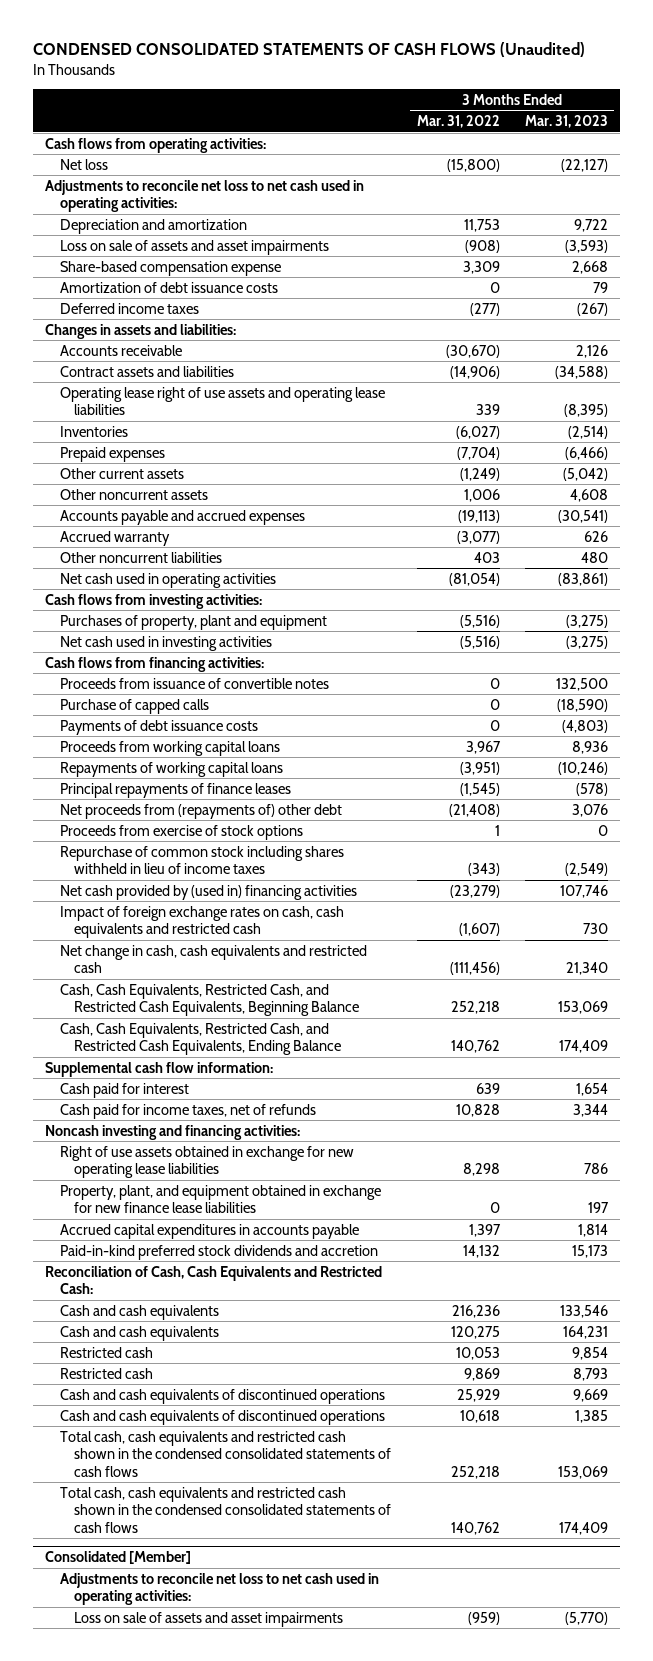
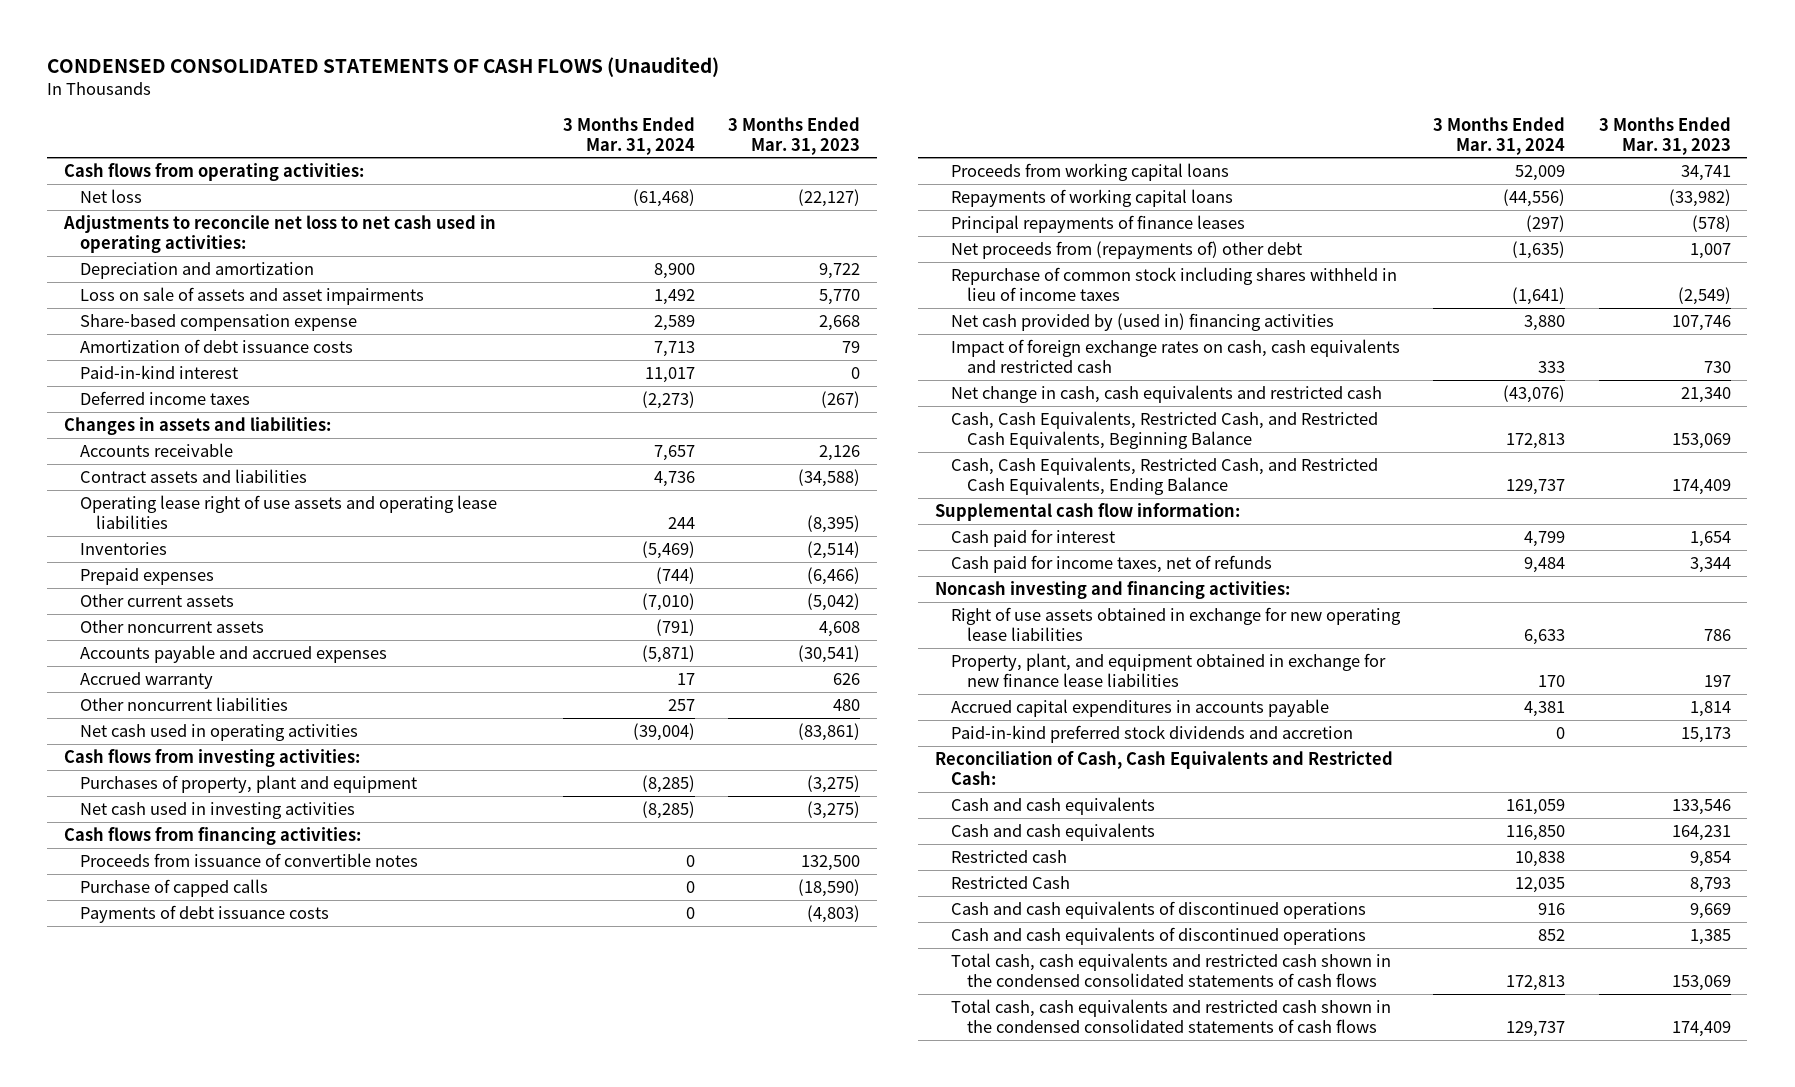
[416,115,500,129] Mar. 31, 2022 -> none
none -> [562,116,695,155] 3 Months Ended Mar. 31, 2024
[564,239,608,253] (3,593) -> [819,288,861,305] 5,770
none -> [80,364,239,379] Paid-in-kind interest
[571,740,608,754] 8,936 -> [1680,164,1731,181] 34,741
[557,761,608,775] (10,246) -> [1668,188,1731,207] (33,982)
[59,824,303,840] Proceeds from exercise of stock options -> none
[571,803,608,817] 3,076 -> [1689,242,1731,259] 1,007
[59,1367,153,1379] Restricted cash -> [950,875,1070,889] Restricted Cash
[45,1551,192,1565] Consolidated [Member] -> none
[59,1572,379,1606] Adjustments to reconcile net loss to net cash used in operating activities: -> none
[74,1611,344,1627] Loss on sale of assets and asset impairments -> none

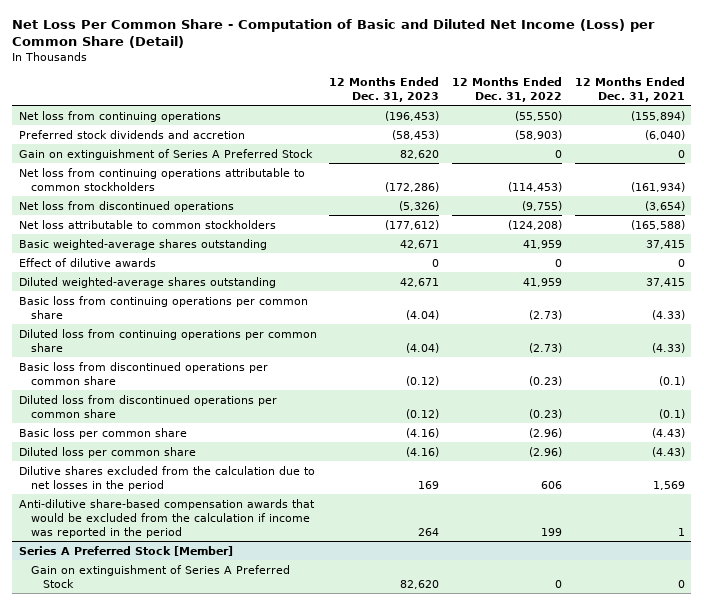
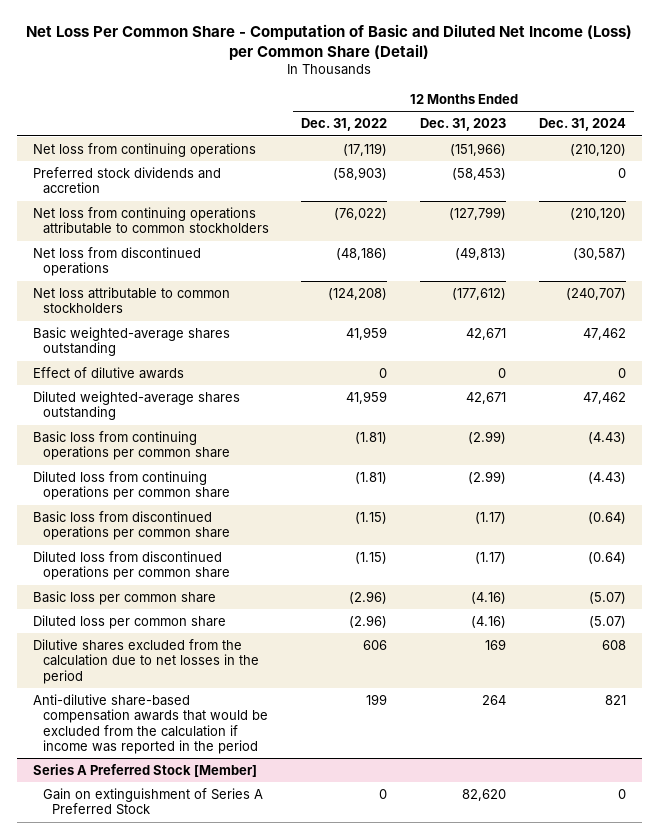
[574,76,685,102] 12 Months Ended Dec. 31, 2021 -> none
none -> [538,118,626,132] Dec. 31, 2024
[385,110,440,121] (196,453) -> [450,142,507,156] (151,966)
[515,110,563,121] (55,550) -> [343,142,388,156] (17,119)
[18,148,313,160] Gain on extinguishment of Series A Preferred Stock -> none
[385,181,440,192] (172,286) -> [449,206,507,220] (127,799)
[508,181,563,192] (114,453) -> [334,207,388,220] (76,022)
[399,200,440,211] (5,326) -> [455,246,507,260] (49,813)
[522,200,563,211] (9,755) -> [336,247,388,260] (48,186)
[406,309,440,320] (4.04) -> [468,430,507,444] (2.99)
[529,309,563,320] (2.73) -> [355,431,388,444] (1.81)
[406,342,440,353] (4.04) -> [468,470,507,484] (2.99)
[529,342,563,353] (2.73) -> [355,471,388,484] (1.81)
[406,375,440,386] (0.12) -> [475,511,507,524] (1.17)
[529,375,563,386] (0.23) -> [355,511,388,524] (1.15)
[406,408,440,419] (0.12) -> [475,551,507,564] (1.17)
[529,408,563,419] (0.23) -> [355,551,388,564] (1.15)

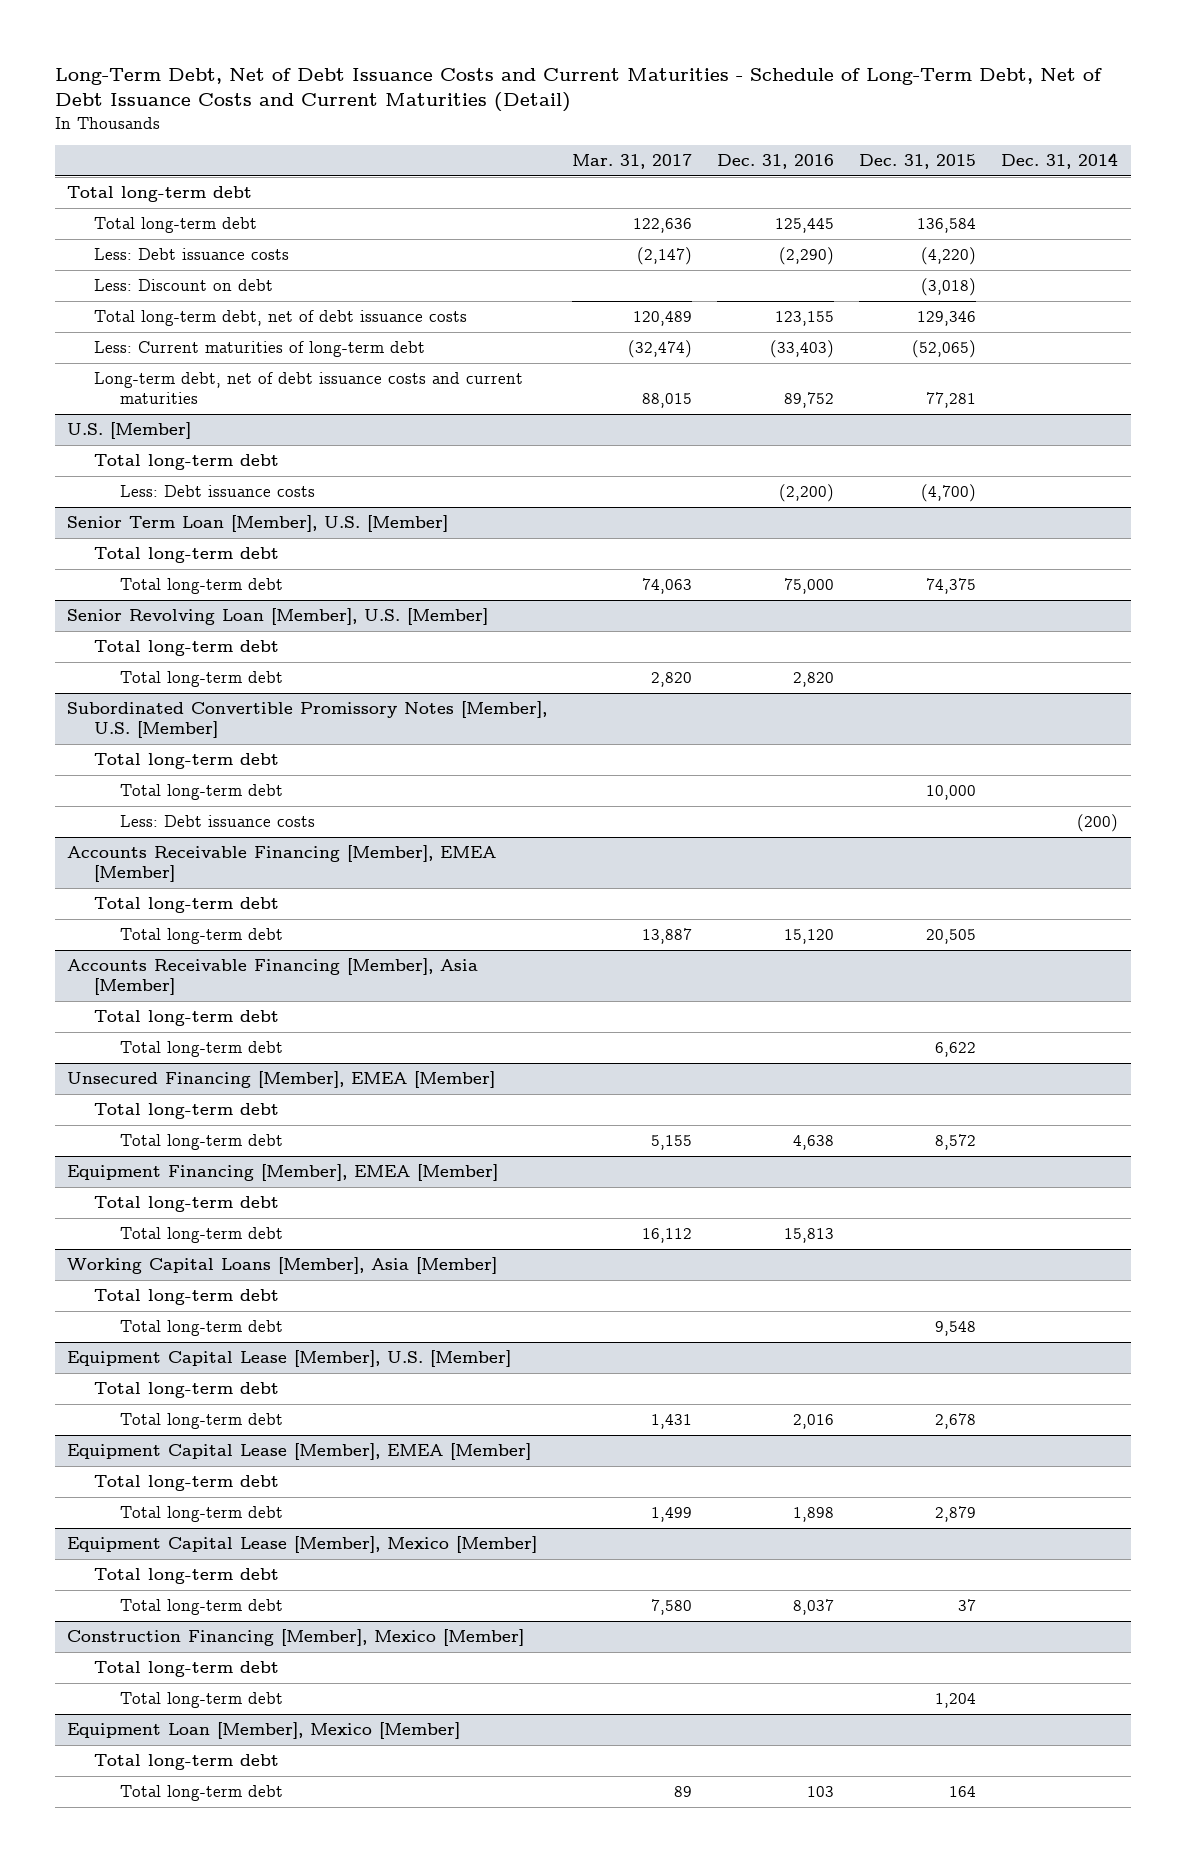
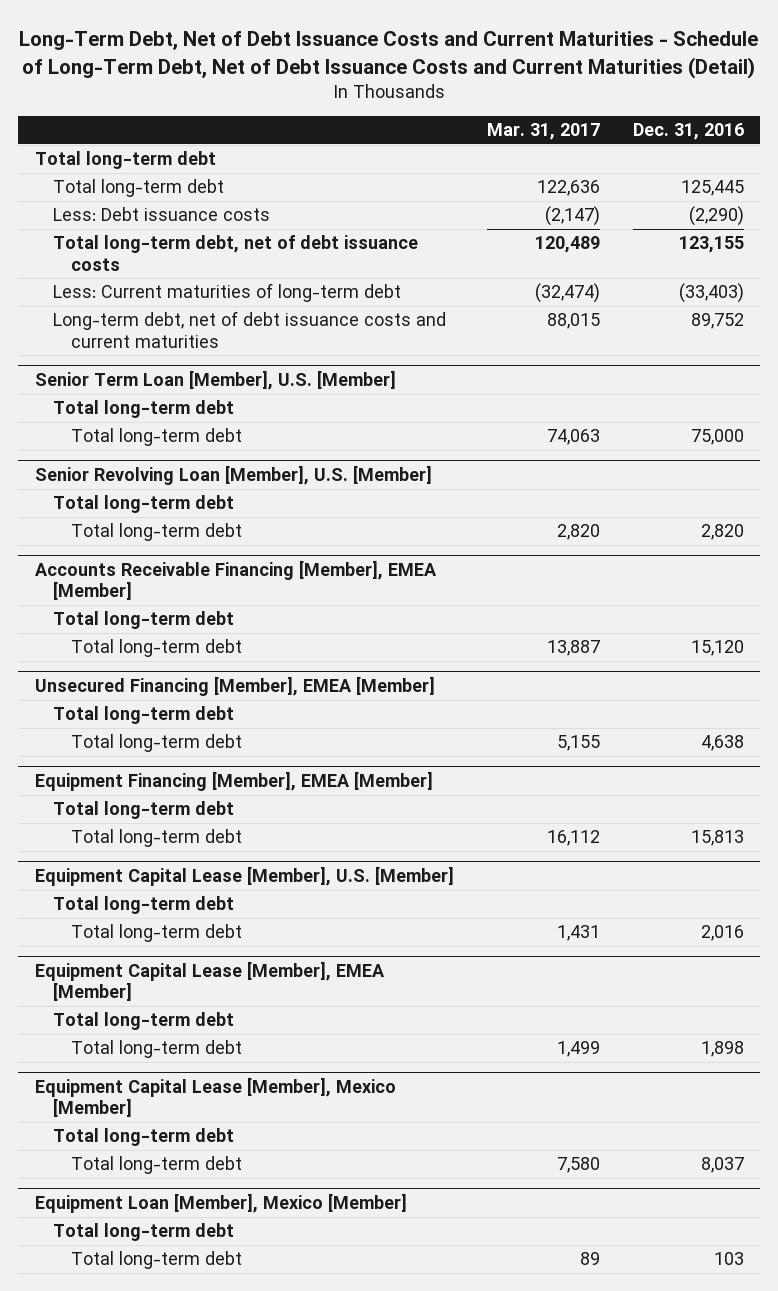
[859,154,977,170] Dec. 31, 2015 -> none
[1001,153,1119,170] Dec. 31, 2014 -> none
[93,279,273,292] Less: Discount on debt -> none
[67,422,192,440] U.S. [Member] -> none
[93,454,279,471] Total long-term debt -> none
[120,485,316,498] Less: Debt issuance costs -> none
[67,701,548,739] Subordinated Convertible Promissory Notes [Member], U.S. [Member] -> none
[93,753,279,770] Total long-term debt -> none
[120,784,284,801] Total long-term debt -> none
[120,815,316,828] Less: Debt issuance costs -> none
[67,958,479,996] Accounts Receivable Financing [Member], Asia [Member] -> none
[93,1010,279,1027] Total long-term debt -> none
[120,1041,284,1058] Total long-term debt -> none
[67,1257,498,1275] Working Capital Loans [Member], Asia [Member] -> none
[93,1289,279,1306] Total long-term debt -> none
[120,1320,284,1337] Total long-term debt -> none
[67,1629,525,1647] Construction Financing [Member], Mexico [Member] -> none
[93,1661,279,1678] Total long-term debt -> none
[120,1692,284,1709] Total long-term debt -> none

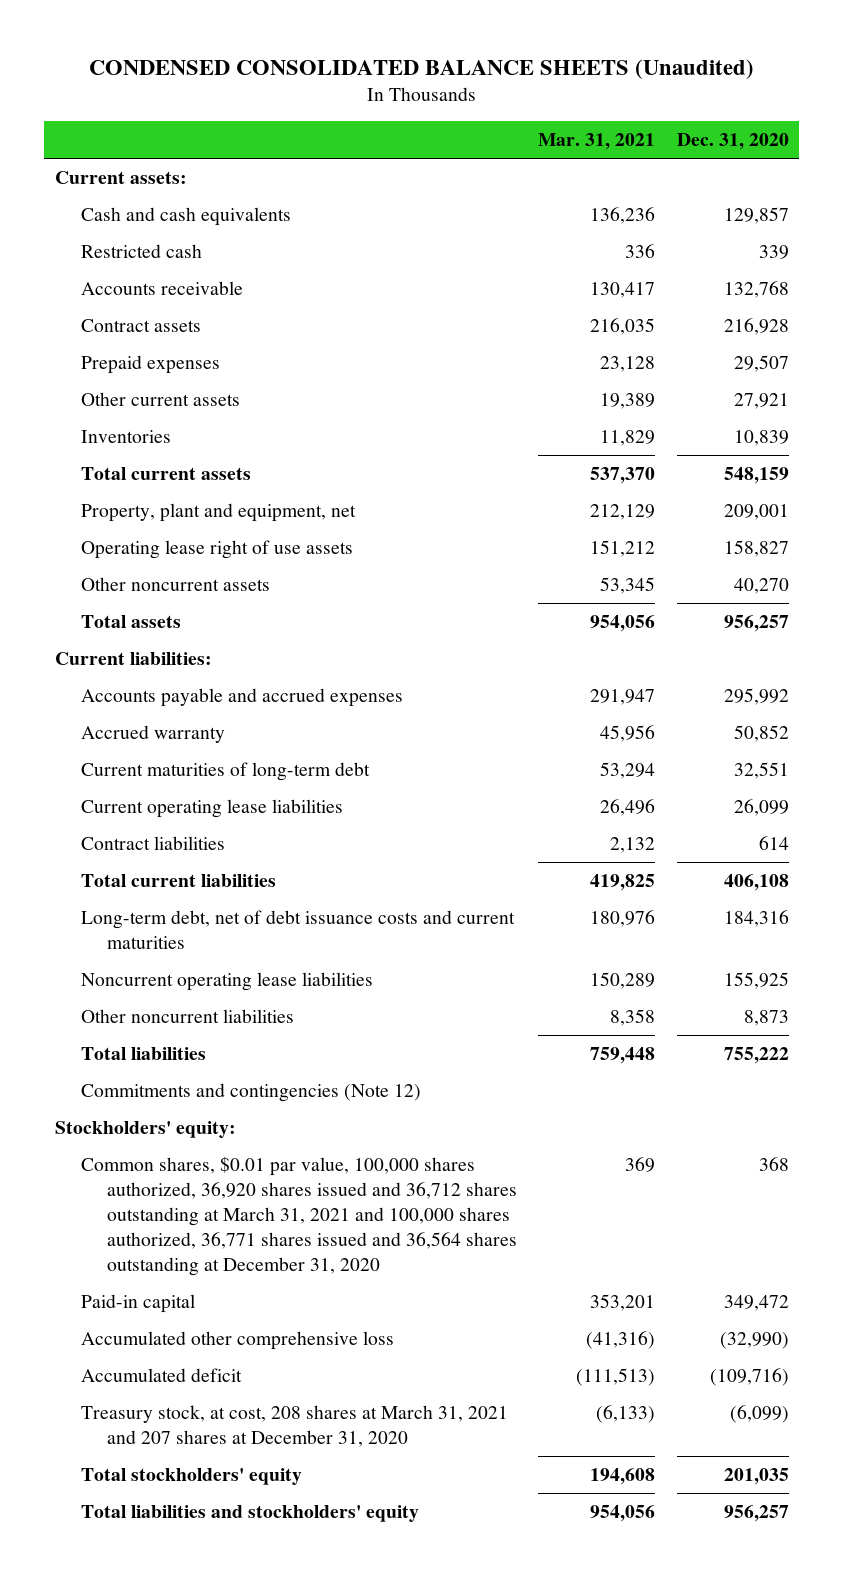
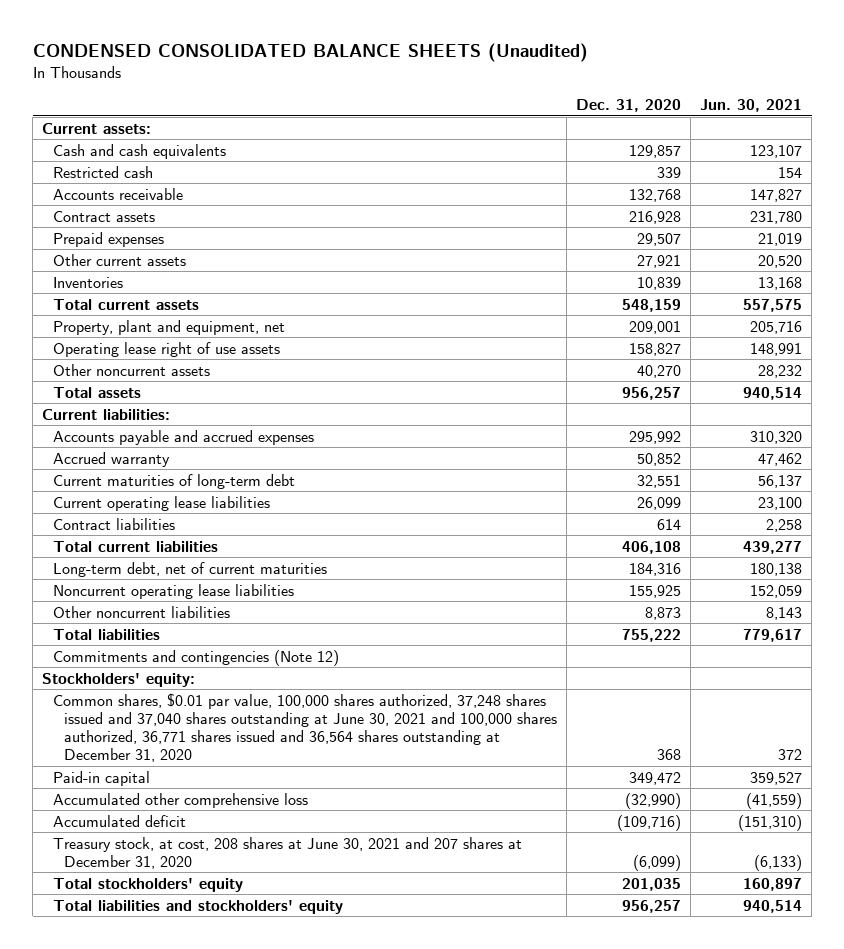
[538,132,656,150] Mar. 31, 2021 -> none
none -> [700,99,803,113] Jun. 30, 2021
[80,910,515,950] Long-term debt, net of debt issuance costs and current maturities -> [53,561,328,577] Long-term debt, net of current maturities
[80,1156,517,1277] Common shares, $0.01 par value, 100,000 shares authorized, 36,920 shares issued and 36,712 shares outstanding at March 31, 2021 and 100,000 shares authorized, 36,771 shares issued and 36,564 shares outstanding at December 31, 2020 -> [53,692,558,763] Common shares, $0.01 par value, 100,000 shares authorized, 37,248 shares issued and 37,040 shares outstanding at June 30, 2021 and 100,000 shares authorized, 36,771 shares issued and 36,564 shares outstanding at December 31, 2020
[80,1405,508,1448] Treasury stock, at cost, 208 shares at March 31, 2021 and 207 shares at December 31, 2020 -> [53,836,523,869] Treasury stock, at cost, 208 shares at June 30, 2021 and 207 shares at December 31, 2020

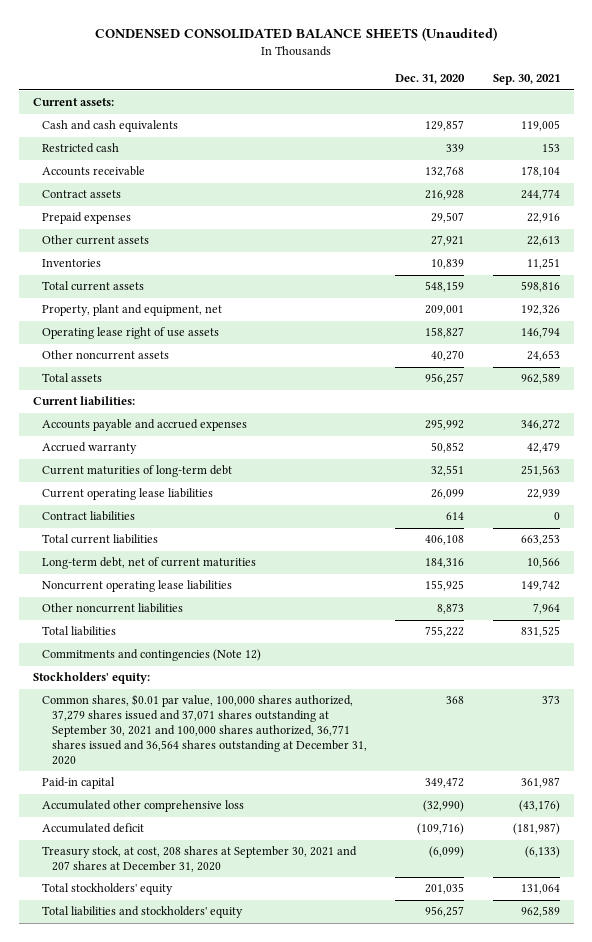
[700,99,803,113] Jun. 30, 2021 -> none
none -> [492,74,560,86] Sep. 30, 2021
[53,692,558,763] Common shares, $0.01 par value, 100,000 shares authorized, 37,248 shares issued and 37,040 shares outstanding at June 30, 2021 and 100,000 shares authorized, 36,771 shares issued and 36,564 shares outstanding at December 31, 2020 -> [42,694,368,765] Common shares, $0.01 par value, 100,000 shares authorized, 37,279 shares issued and 37,071 shares outstanding at September 30, 2021 and 100,000 shares authorized, 36,771 shares issued and 36,564 shares outstanding at December 31, 2020
[53,836,523,869] Treasury stock, at cost, 208 shares at June 30, 2021 and 207 shares at December 31, 2020 -> [42,846,358,873] Treasury stock, at cost, 208 shares at September 30, 2021 and 207 shares at December 31, 2020

